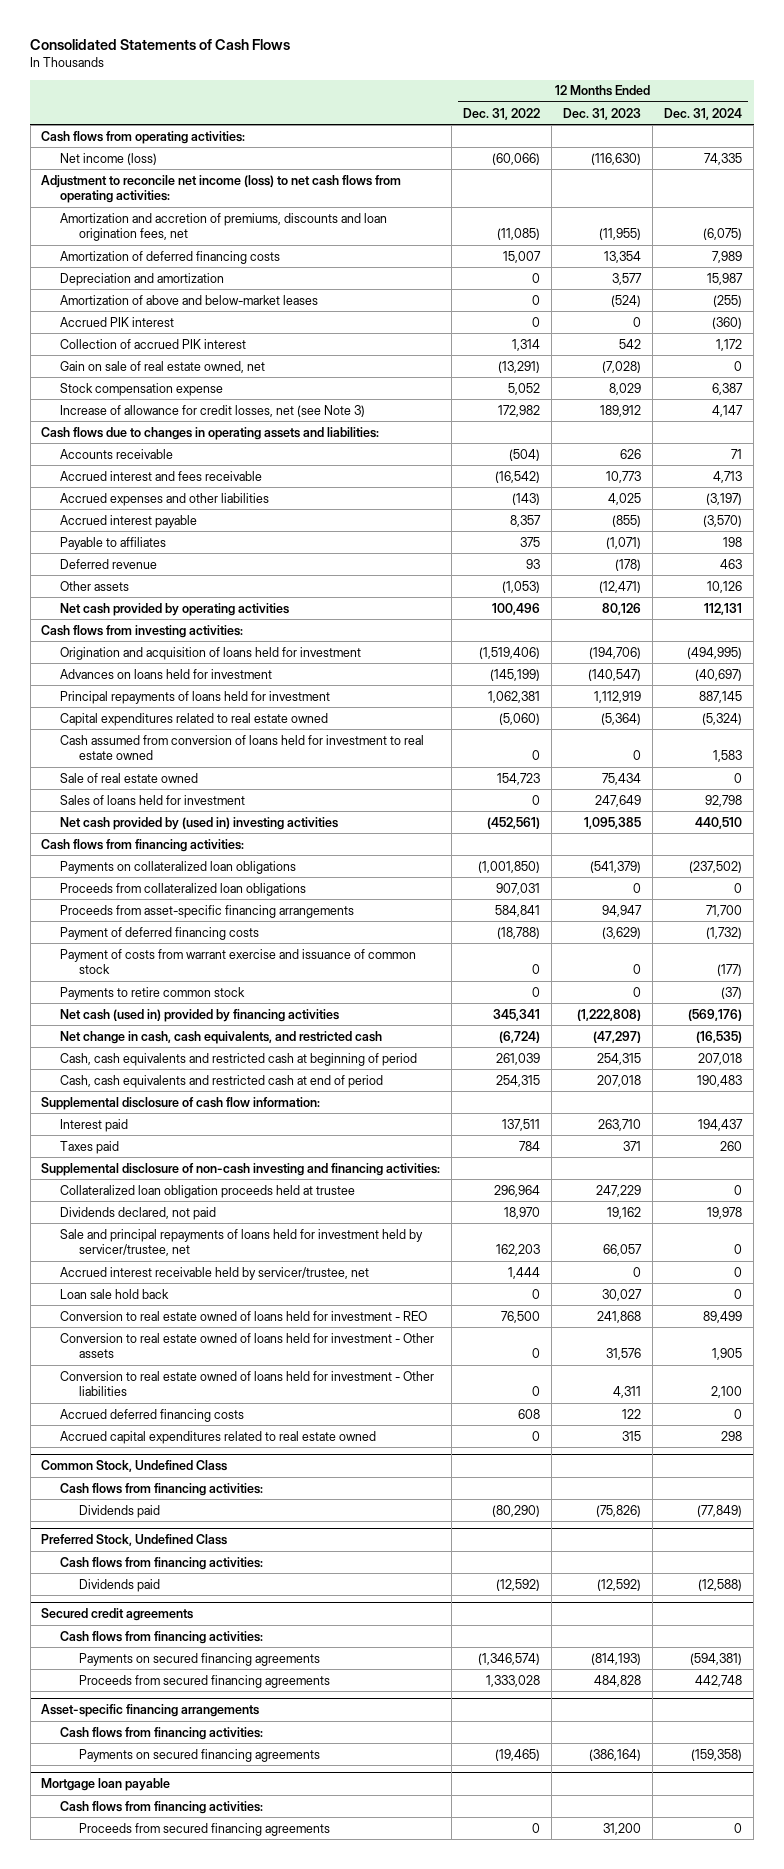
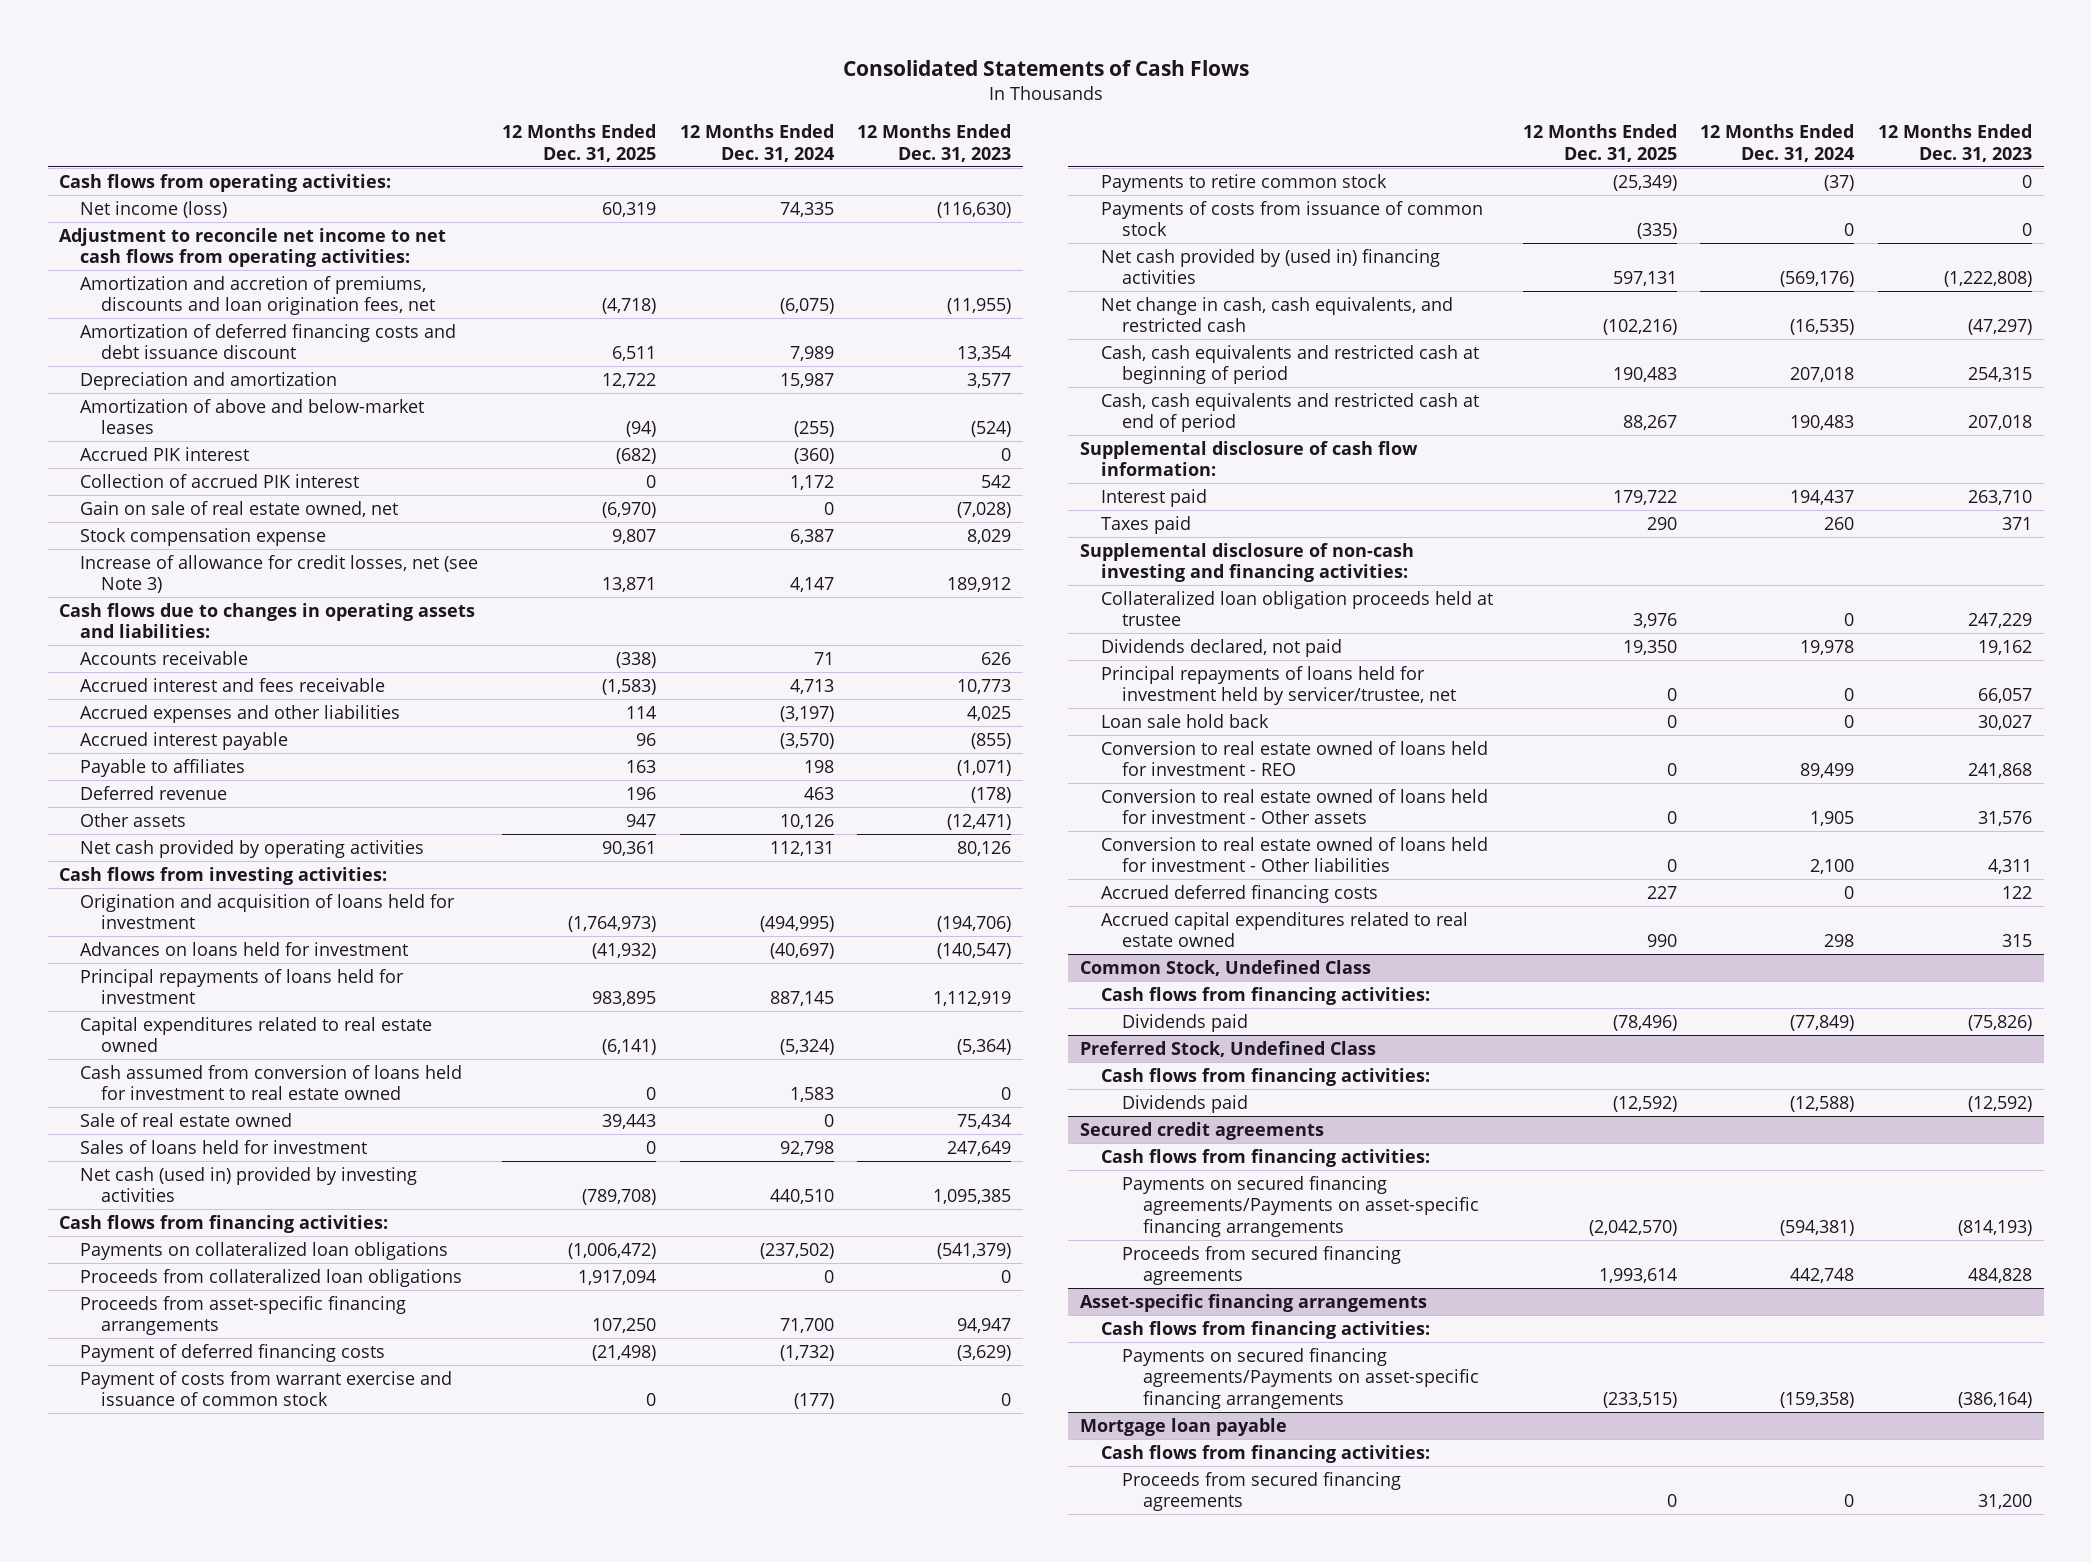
[463,107,541,120] Dec. 31, 2022 -> none
none -> [501,124,656,162] 12 Months Ended Dec. 31, 2025
[41,174,402,204] Adjustment to reconcile net income (loss) to net cash flows from operating activities: -> [59,227,447,268] Adjustment to reconcile net income to net cash flows from operating activities:
[60,250,281,264] Amortization of deferred financing costs -> [80,323,457,360] Amortization of deferred financing costs and debt issuance discount
[60,816,339,830] Net cash provided by (used in) investing activities -> [80,1166,418,1203] Net cash (used in) provided by investing activities
none -> [1101,200,1484,237] Payments of costs from issuance of common stock
[60,1008,340,1022] Net cash (used in) provided by financing activities -> [1101,248,1441,285] Net cash provided by (used in) financing activities
[60,1266,370,1280] Accrued interest receivable held by servicer/trustee, net -> none
[60,1228,424,1257] Sale and principal repayments of loans held for investment held by servicer/trustee, net -> [1101,665,1456,706] Principal repayments of loans held for investment held by servicer/trustee, net
[78,1652,320,1666] Payments on secured financing agreements -> [1121,1175,1479,1238] Payments on secured financing agreements/Payments on asset-specific financing arrangements
[78,1748,320,1762] Payments on secured financing agreements -> [1121,1347,1479,1410] Payments on secured financing agreements/Payments on asset-specific financing arrangements

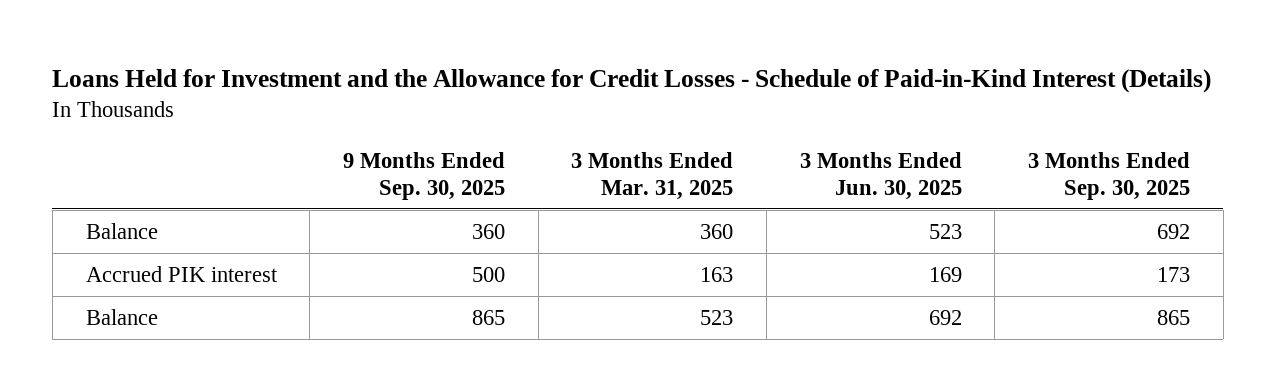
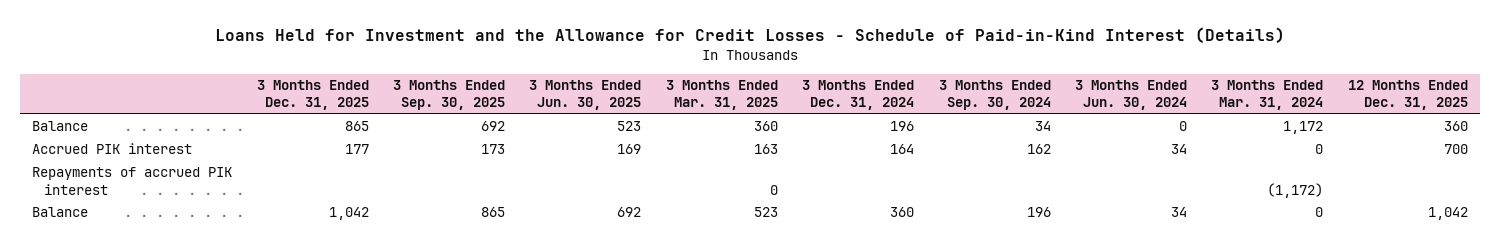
[342,152,505,200] 9 Months Ended Sep. 30, 2025 -> none
none -> [256,79,369,111] 3 Months Ended Dec. 31, 2025
none -> [802,79,915,111] 3 Months Ended Dec. 31, 2024
none -> [938,79,1051,111] 3 Months Ended Sep. 30, 2024
none -> [1074,79,1187,111] 3 Months Ended Jun. 30, 2024
none -> [1211,79,1324,111] 3 Months Ended Mar. 31, 2024
none -> [1347,79,1468,111] 12 Months Ended Dec. 31, 2025
none -> [32,167,233,195] Repayments of accrued PIK interest

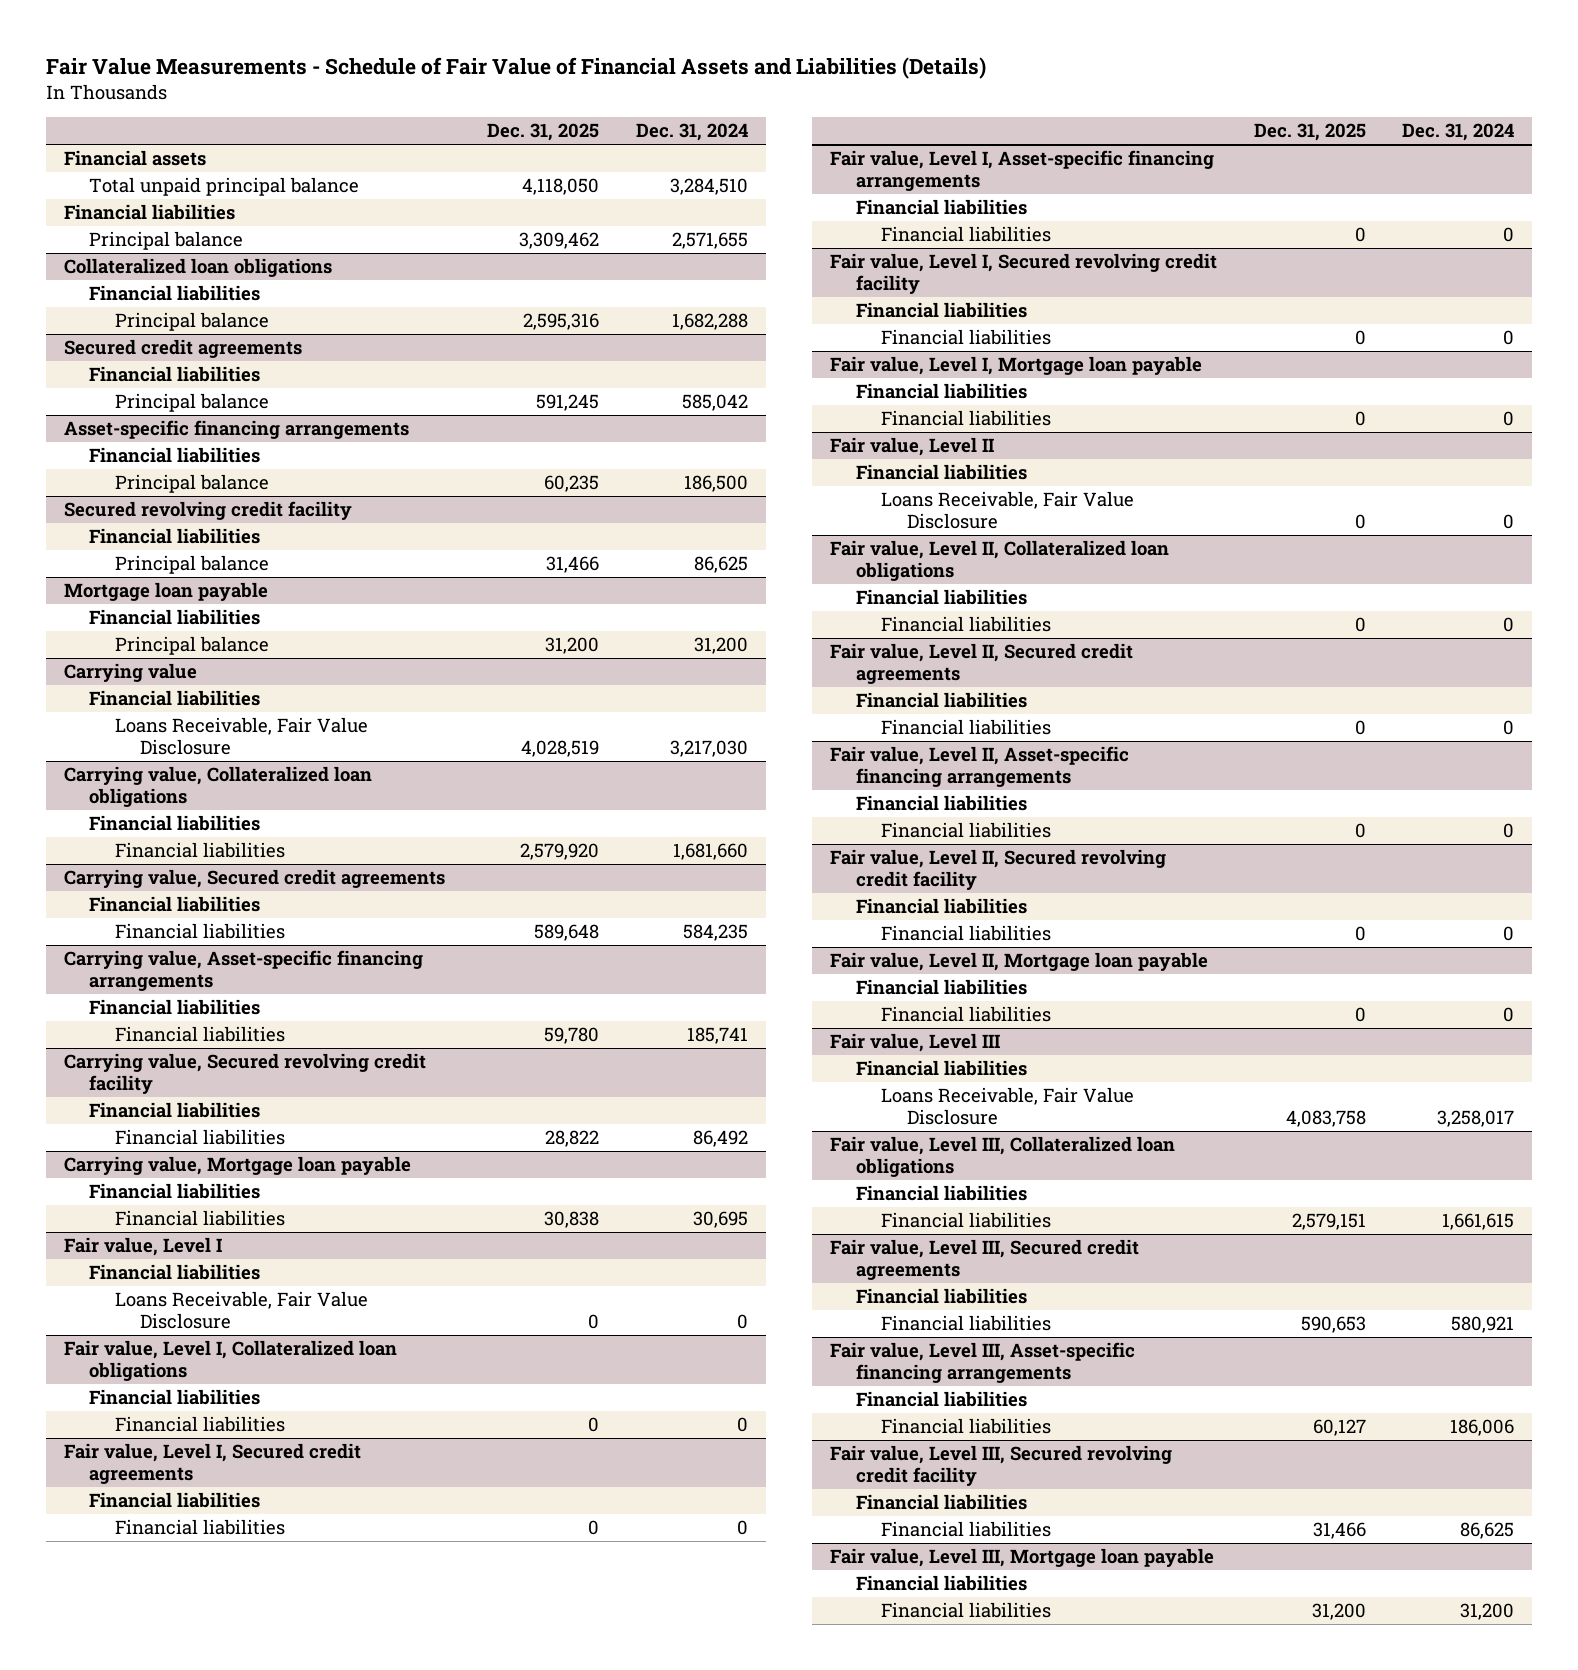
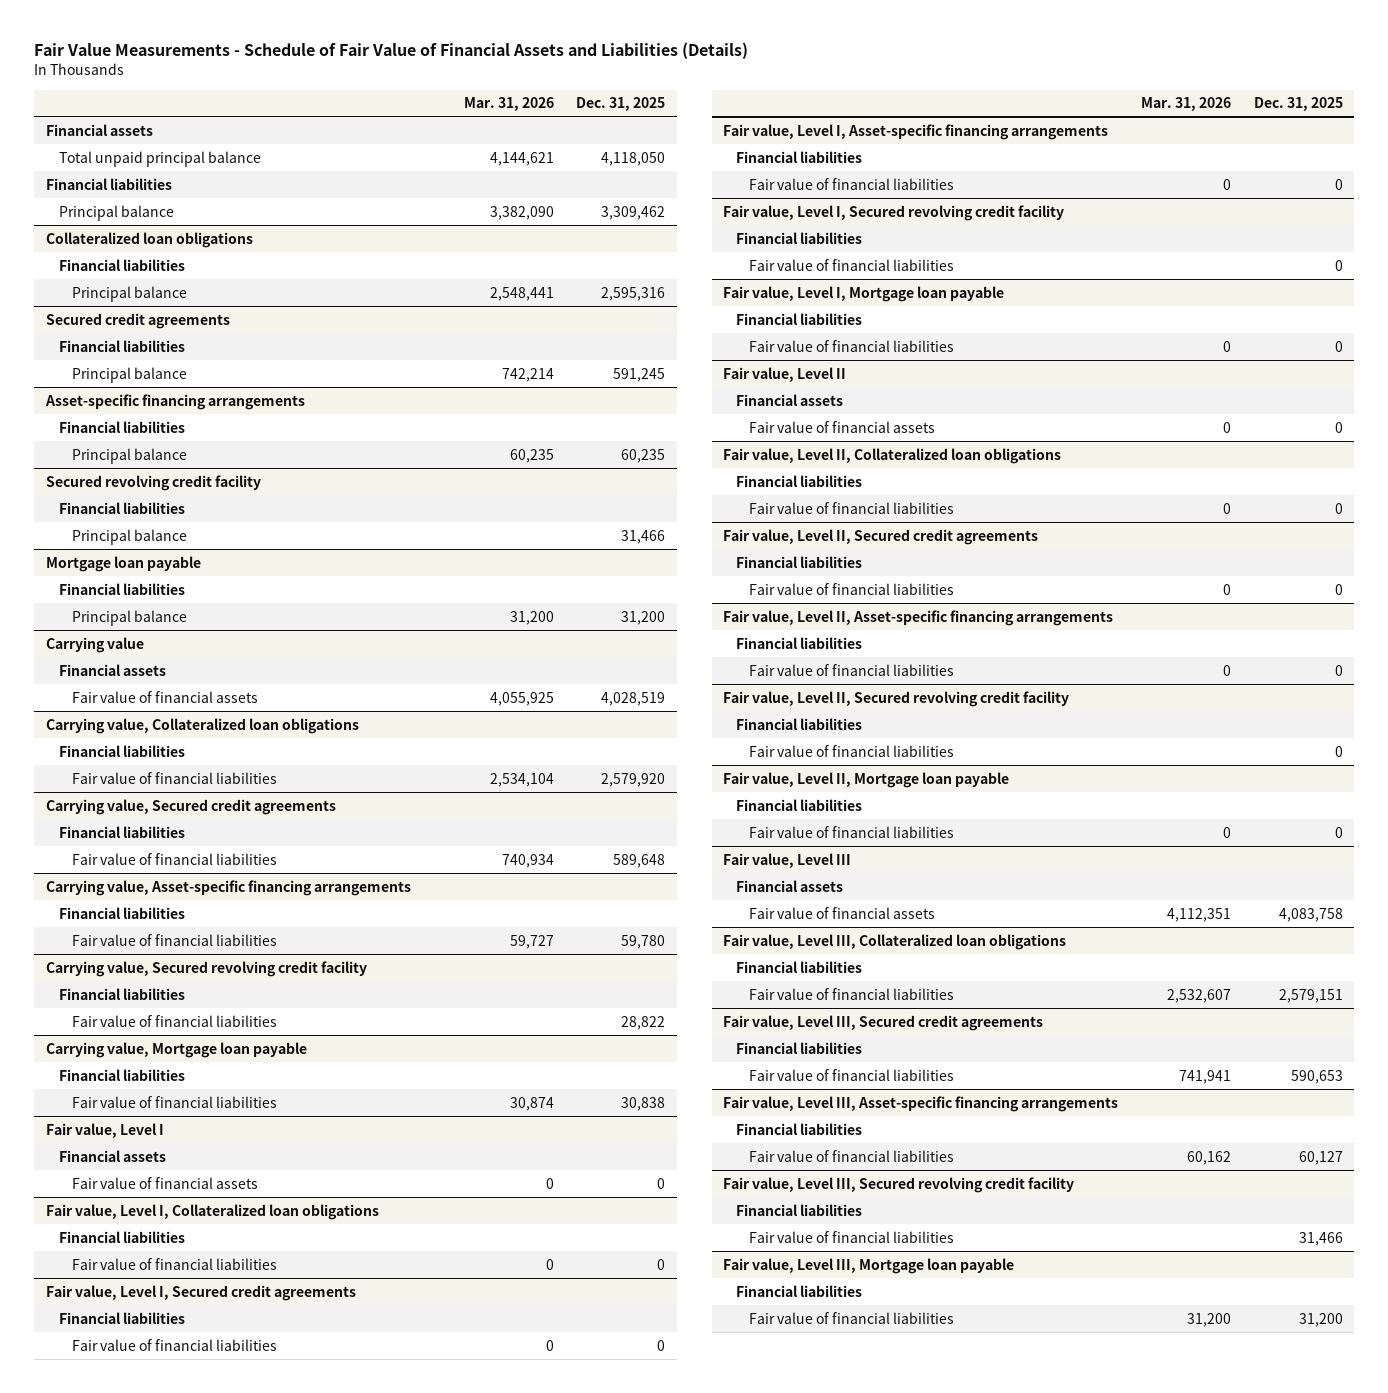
[635,123,748,142] Dec. 31, 2024 -> none
none -> [463,97,554,112] Mar. 31, 2026
[89,690,261,707] Financial liabilities -> none
none -> [58,663,166,676] Financial assets
[114,717,368,755] Loans Receivable, Fair Value Disclosure -> [71,690,258,703] Fair value of financial assets
[114,842,285,859] Financial liabilities -> [71,771,277,784] Fair value of financial liabilities
[114,923,285,940] Financial liabilities -> [71,852,277,865] Fair value of financial liabilities
[114,1026,285,1043] Financial liabilities -> [71,933,277,946] Fair value of financial liabilities
[114,1129,285,1146] Financial liabilities -> [71,1014,277,1027] Fair value of financial liabilities
[114,1210,285,1227] Financial liabilities -> [71,1095,277,1108] Fair value of financial liabilities
[89,1264,261,1281] Financial liabilities -> none
none -> [58,1149,166,1162] Financial assets
[114,1291,368,1329] Loans Receivable, Fair Value Disclosure -> [71,1176,258,1189] Fair value of financial assets
[114,1416,285,1433] Financial liabilities -> [71,1257,277,1270] Fair value of financial liabilities
[114,1519,285,1536] Financial liabilities -> [71,1338,277,1351] Fair value of financial liabilities
[881,226,1052,243] Financial liabilities -> [749,177,955,190] Fair value of financial liabilities
[881,329,1052,346] Financial liabilities -> [749,258,955,271] Fair value of financial liabilities
[881,410,1052,427] Financial liabilities -> [749,339,955,352] Fair value of financial liabilities
[855,464,1027,481] Financial liabilities -> none
none -> [736,393,844,406] Financial assets
[881,491,1135,529] Loans Receivable, Fair Value Disclosure -> [749,420,936,433] Fair value of financial assets
[881,616,1052,633] Financial liabilities -> [749,501,955,514] Fair value of financial liabilities
[881,719,1052,736] Financial liabilities -> [749,582,955,595] Fair value of financial liabilities
[881,822,1052,839] Financial liabilities -> [749,663,955,676] Fair value of financial liabilities
[881,925,1052,942] Financial liabilities -> [749,744,955,757] Fair value of financial liabilities
[881,1006,1052,1023] Financial liabilities -> [749,825,955,838] Fair value of financial liabilities
[855,1060,1027,1077] Financial liabilities -> none
none -> [736,879,844,892] Financial assets
[881,1087,1135,1125] Loans Receivable, Fair Value Disclosure -> [749,906,936,919] Fair value of financial assets
[881,1212,1052,1229] Financial liabilities -> [749,987,955,1000] Fair value of financial liabilities
[881,1315,1052,1332] Financial liabilities -> [749,1068,955,1081] Fair value of financial liabilities
[881,1418,1052,1435] Financial liabilities -> [749,1149,955,1162] Fair value of financial liabilities
[881,1521,1052,1538] Financial liabilities -> [749,1230,955,1243] Fair value of financial liabilities
[881,1602,1052,1619] Financial liabilities -> [749,1311,955,1324] Fair value of financial liabilities

